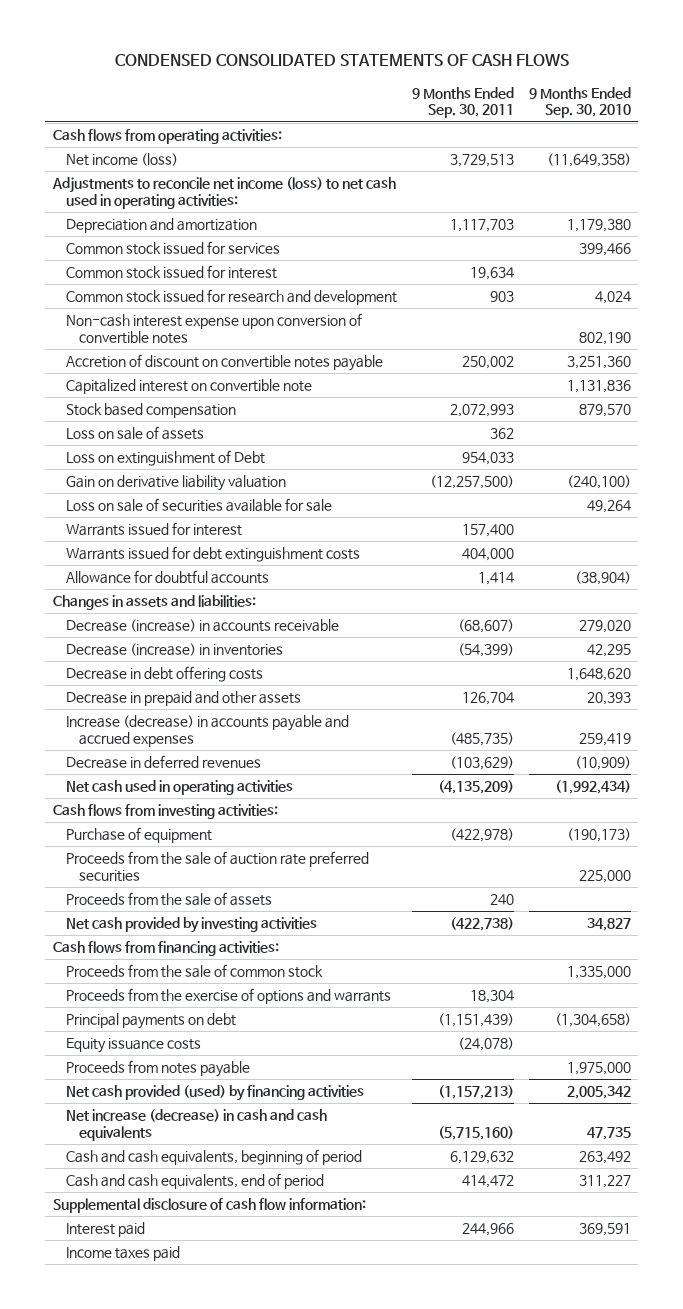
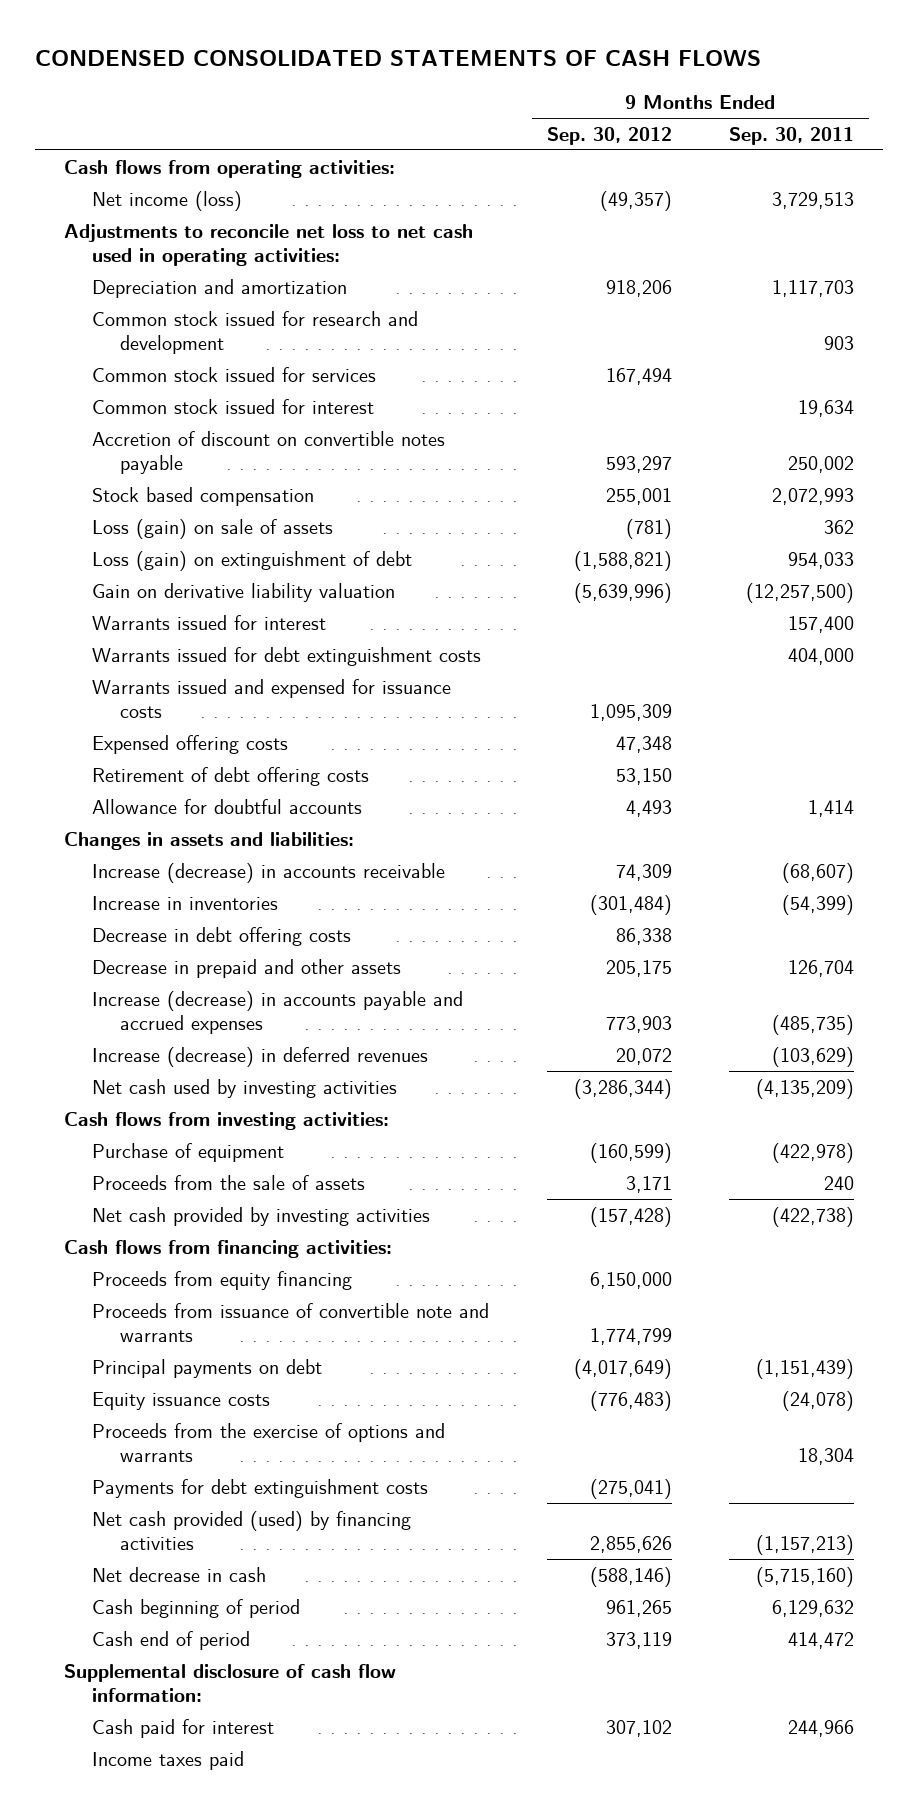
[528,86,631,119] 9 Months Ended Sep. 30, 2010 -> none
none -> [546,127,672,146] Sep. 30, 2012
[51,177,396,210] Adjustments to reconcile net income (loss) to net cash used in operating activities: -> [64,223,474,266] Adjustments to reconcile net loss to net cash used in operating activities:
[65,289,397,306] Common stock issued for research and development -> [92,310,419,354] Common stock issued for research and development
[65,313,362,345] Non-cash interest expense upon conversion of convertible notes -> none
[65,379,312,395] Capitalized interest on convertible note -> none
[65,426,204,441] Loss on sale of assets -> [92,518,334,539] Loss (gain) on sale of assets
[65,450,265,467] Loss on extinguishment of Debt -> [92,550,413,571] Loss (gain) on extinguishment of debt
[65,498,332,513] Loss on sale of securities available for sale -> none
none -> [92,678,452,718] Warrants issued and expensed for issuance costs
none -> [92,734,289,754] Expensed offering costs
none -> [92,766,370,786] Retirement of debt offering costs
[65,619,339,633] Decrease (increase) in accounts receivable -> [92,862,446,883] Increase (decrease) in accounts receivable
[65,643,283,657] Decrease (increase) in inventories -> [92,895,279,910] Increase in inventories
[65,755,261,770] Decrease in deferred revenues -> [92,1046,429,1067] Increase (decrease) in deferred revenues
[65,780,293,796] Net cash used in operating activities -> [92,1078,398,1098] Net cash used by investing activities
[65,851,369,883] Proceeds from the sale of auction rate preferred securities -> none
[65,964,323,979] Proceeds from the sale of common stock -> [92,1270,353,1290] Proceeds from equity financing
none -> [92,1302,490,1342] Proceeds from issuance of convertible note and warrants
[65,1060,250,1078] Proceeds from notes payable -> none
[65,988,391,1005] Proceeds from the exercise of options and warrants -> [92,1422,446,1462] Proceeds from the exercise of options and warrants
none -> [92,1478,429,1498] Payments for debt extinguishment costs
[65,1109,327,1142] Net increase (decrease) in cash and cash equivalents -> [92,1566,267,1582] Net decrease in cash
[65,1149,362,1166] Cash and cash equivalents, beginning of period -> [92,1598,301,1618] Cash beginning of period
[65,1173,324,1190] Cash and cash equivalents, end of period -> [92,1630,251,1650] Cash end of period
[65,1222,145,1238] Interest paid -> [92,1718,275,1738] Cash paid for interest

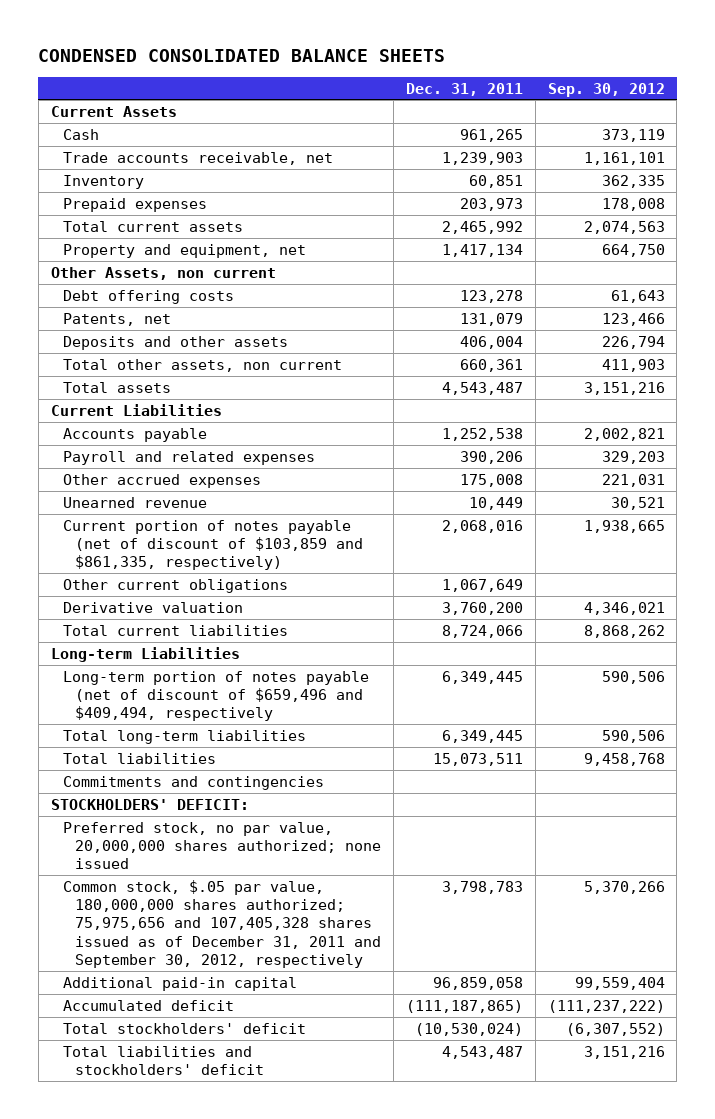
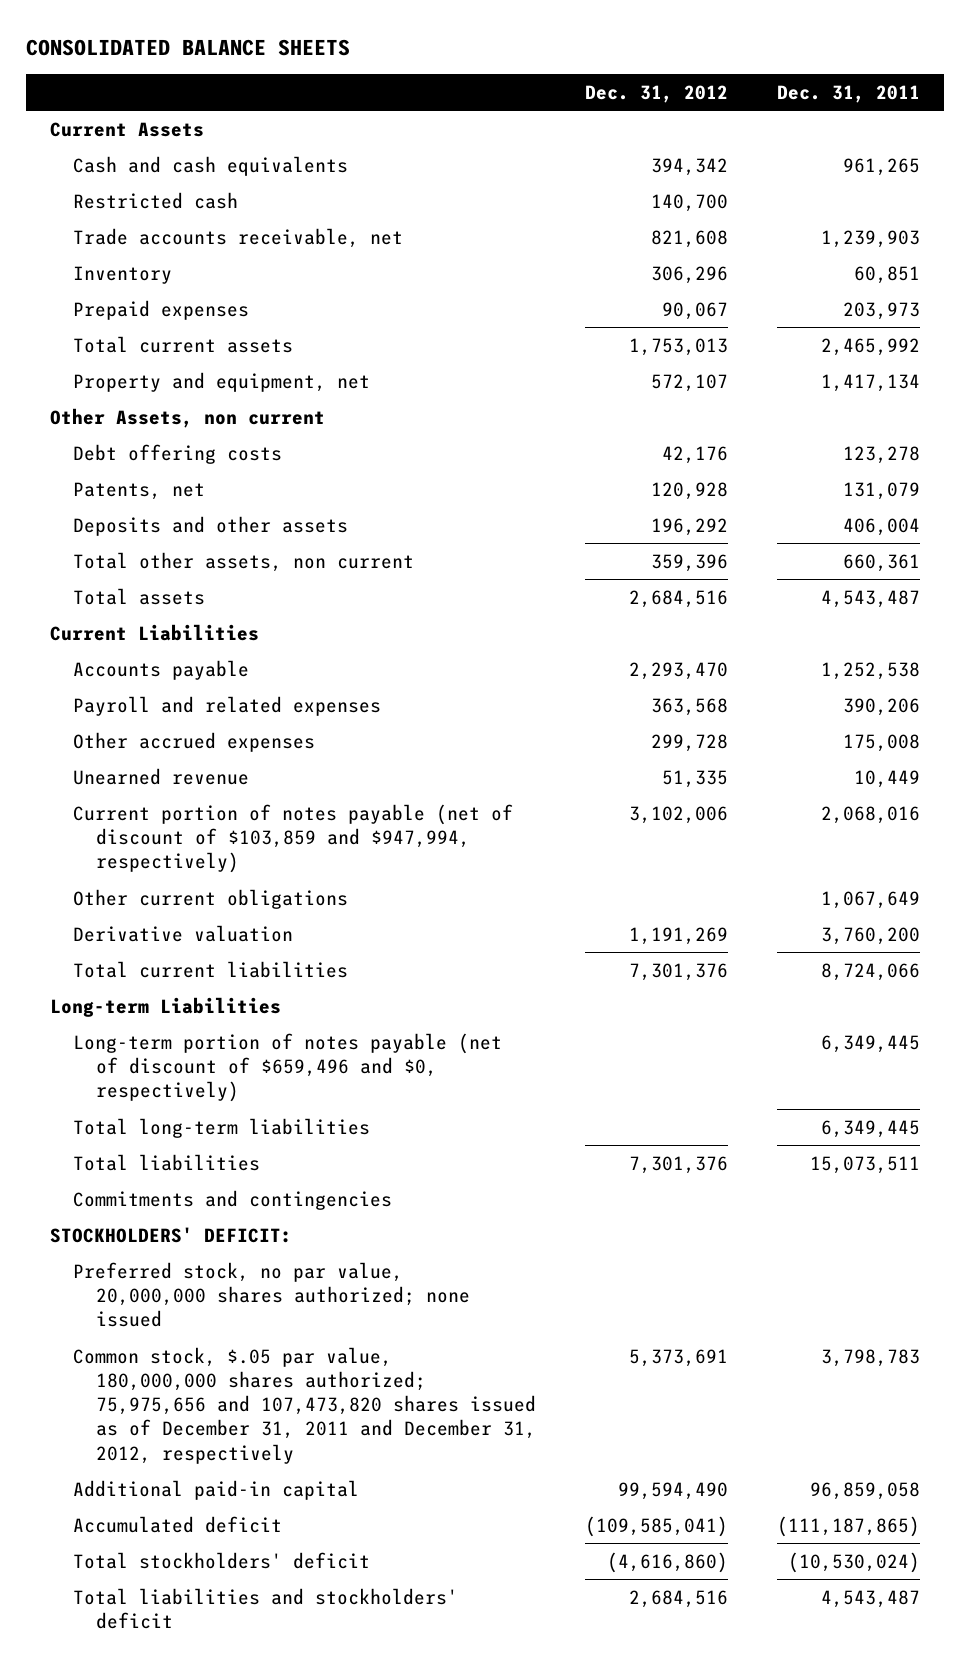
[38,48,446,62] CONDENSED CONSOLIDATED BALANCE SHEETS -> [25,38,350,56] CONSOLIDATED BALANCE SHEETS
[547,82,665,97] Sep. 30, 2012 -> none
none -> [584,84,728,103] Dec. 31, 2012
[62,128,99,140] Cash -> [72,155,348,176] Cash and cash equivalents
none -> [72,191,238,209] Restricted cash
[62,519,364,571] Current portion of notes payable (net of discount of $103,859 and $861,335, respectively) -> [72,803,513,874] Current portion of notes payable (net of discount of $103,859 and $947,994, respectively)
[62,670,369,722] Long-term portion of notes payable (net of discount of $659,496 and $409,494, respectively -> [72,1032,502,1103] Long-term portion of notes payable (net of discount of $659,496 and $0, respectively)
[62,879,382,969] Common stock, $.05 par value, 180,000,000 shares authorized; 75,975,656 and 107,405,328 shares issued as of December 31, 2011 and September 30, 2012, respectively -> [72,1346,536,1464] Common stock, $.05 par value, 180,000,000 shares authorized; 75,975,656 and 107,473,820 shares issued as of December 31, 2011 and December 31, 2012, respectively

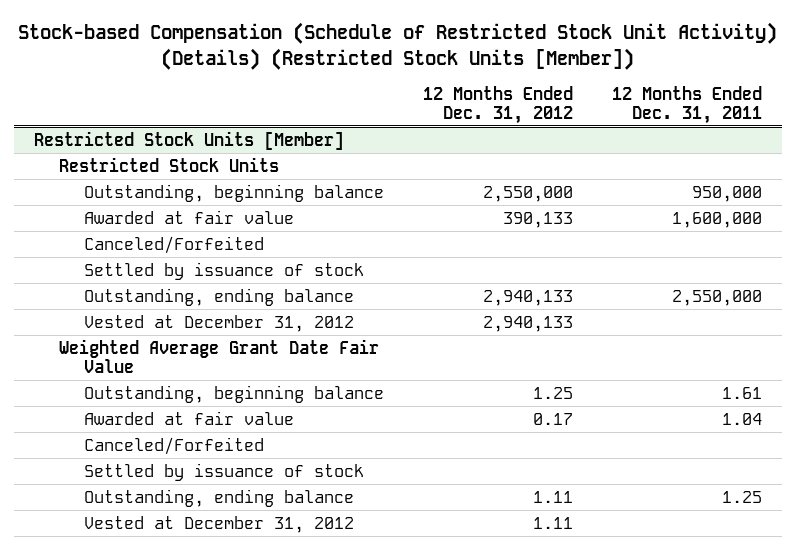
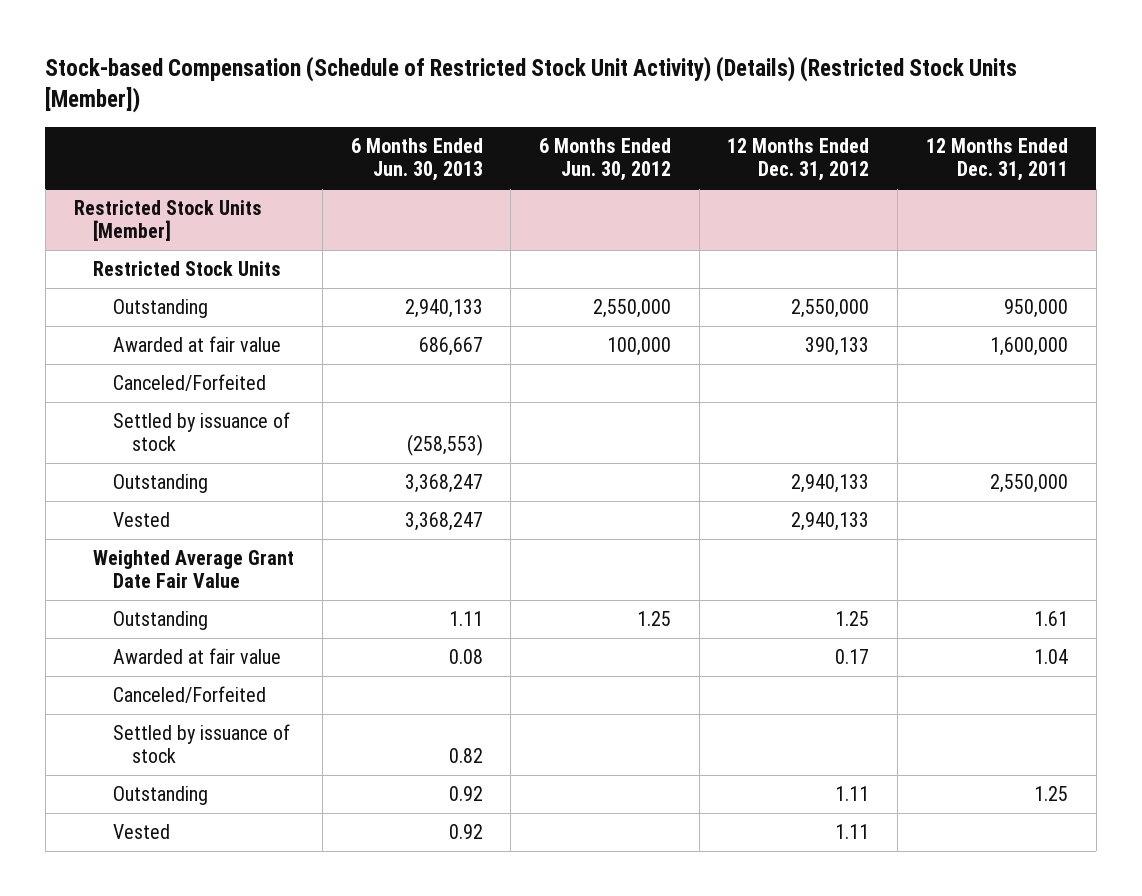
none -> [350,138,483,182] 6 Months Ended Jun. 30, 2013
none -> [538,138,671,182] 6 Months Ended Jun. 30, 2012
[84,183,385,202] Outstanding, beginning balance -> [112,299,208,319] Outstanding
[84,287,355,306] Outstanding, ending balance -> [112,474,208,494] Outstanding
[84,314,355,332] Vested at December 31, 2012 -> [112,512,170,528] Vested
[84,384,385,403] Outstanding, beginning balance -> [112,611,208,631] Outstanding
[84,488,355,507] Outstanding, ending balance -> [112,786,208,806] Outstanding
[84,515,355,533] Vested at December 31, 2012 -> [112,824,170,840] Vested

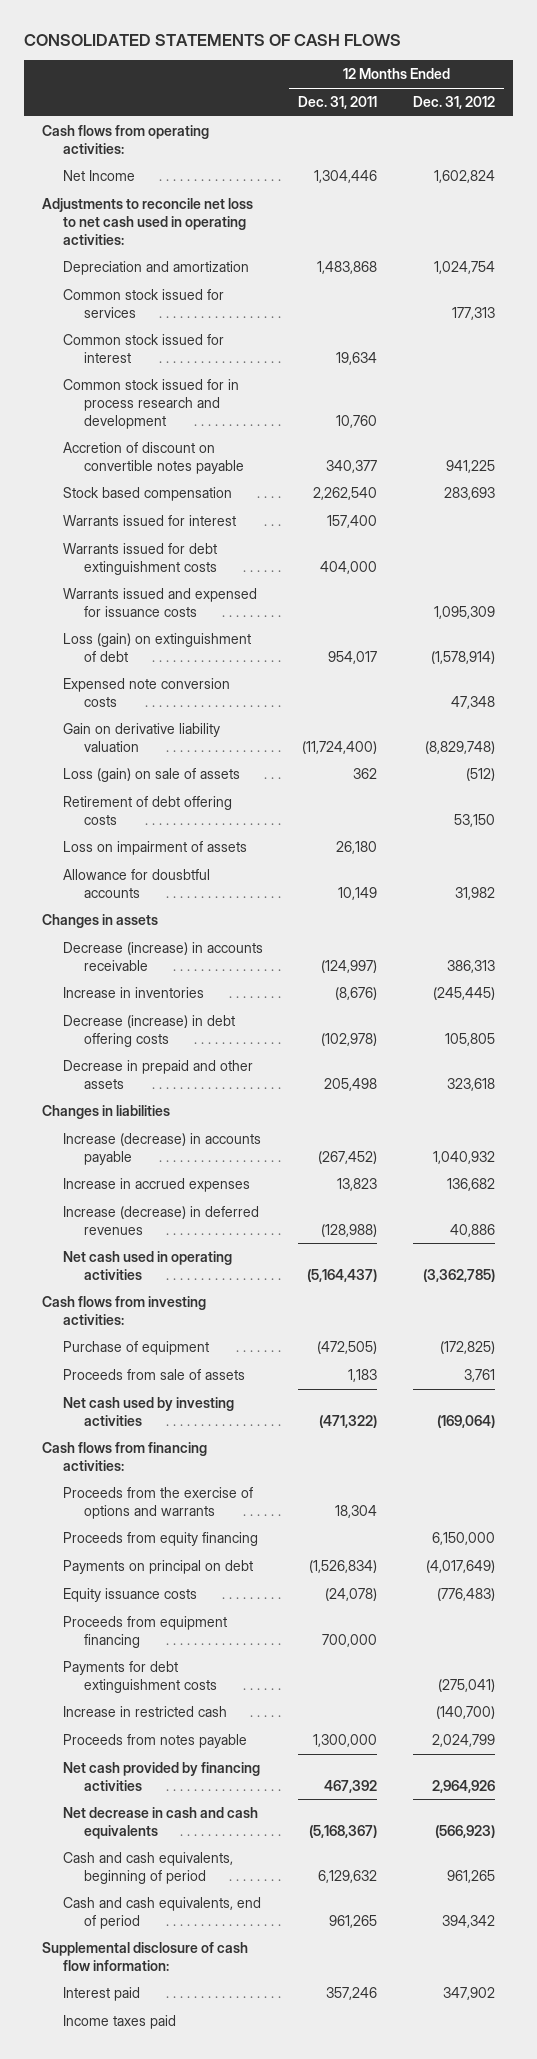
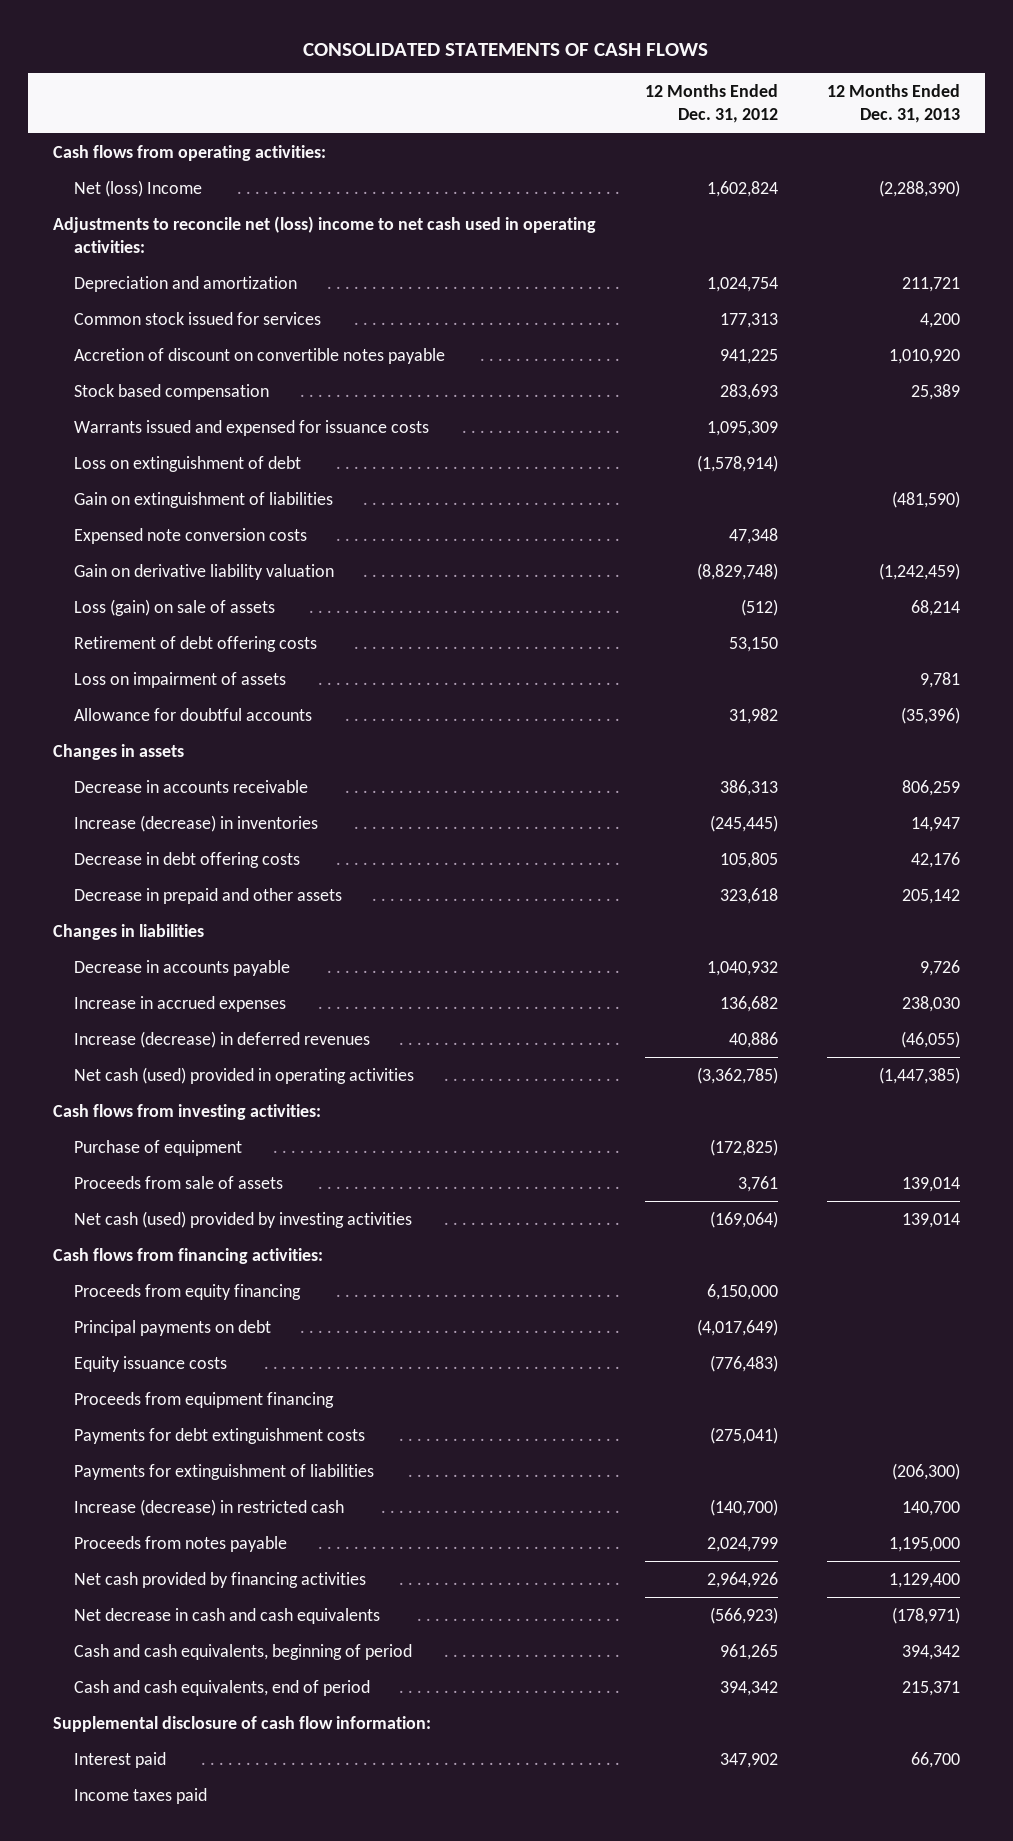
[298,96,378,110] Dec. 31, 2011 -> none
none -> [827,84,961,124] 12 Months Ended Dec. 31, 2013
[62,170,135,182] Net Income -> [73,179,202,197] Net (loss) Income
[41,198,253,245] Adjustments to reconcile net loss to net cash used in operating activities: -> [52,215,596,253] Adjustments to reconcile net (loss) income to net cash used in operating activities:
[62,334,224,363] Common stock issued for interest -> none
[62,379,239,429] Common stock issued for in process research and development -> none
[62,515,236,527] Warrants issued for interest -> none
[62,543,217,575] Warrants issued for debt extinguishment costs -> none
[62,633,251,662] Loss (gain) on extinguishment of debt -> [73,455,301,472] Loss on extinguishment of debt
none -> [73,491,333,508] Gain on extinguishment of liabilities
[62,869,210,898] Allowance for dousbtful accounts -> [73,707,312,721] Allowance for doubtful accounts
[62,942,263,971] Decrease (increase) in accounts receivable -> [73,779,308,793] Decrease in accounts receivable
[62,987,204,999] Increase in inventories -> [73,814,318,832] Increase (decrease) in inventories
[62,1015,235,1047] Decrease (increase) in debt offering costs -> [73,851,300,868] Decrease in debt offering costs
[62,1133,261,1165] Increase (decrease) in accounts payable -> [73,959,290,976] Decrease in accounts payable
[62,1251,232,1280] Net cash used in operating activities -> [73,1066,414,1084] Net cash (used) provided in operating activities
[62,1397,234,1426] Net cash used by investing activities -> [73,1210,412,1228] Net cash (used) provided by investing activities
[62,1487,253,1519] Proceeds from the exercise of options and warrants -> none
[62,1560,253,1575] Payments on principal on debt -> [73,1319,271,1336] Principal payments on debt
none -> [73,1463,374,1480] Payments for extinguishment of liabilities
[62,1706,227,1718] Increase in restricted cash -> [73,1498,344,1516] Increase (decrease) in restricted cash

